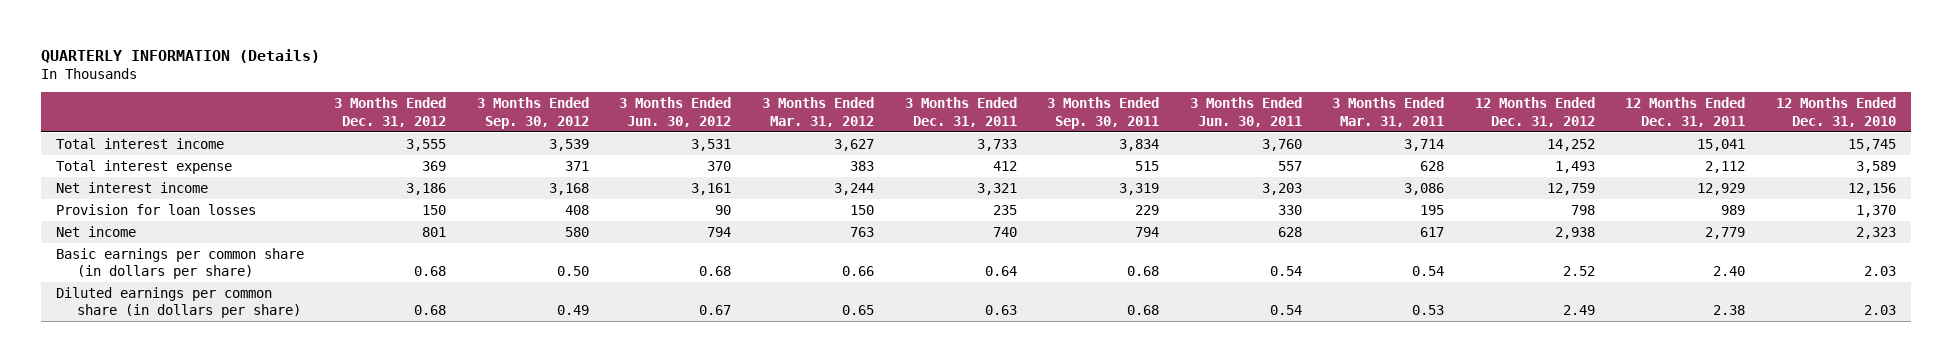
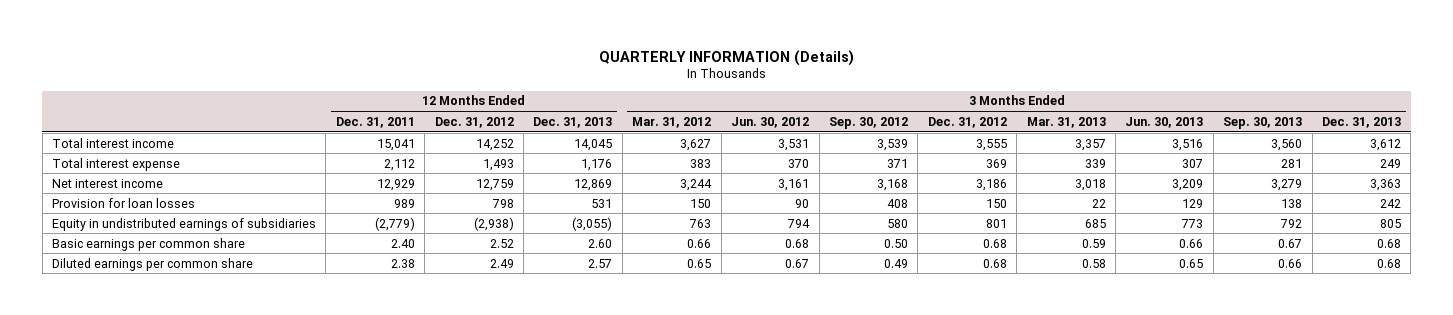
[904,97,1017,127] 3 Months Ended Dec. 31, 2011 -> none
[1047,97,1160,129] 3 Months Ended Sep. 30, 2011 -> none
[1189,97,1302,127] 3 Months Ended Jun. 30, 2011 -> none
[1332,97,1445,127] 3 Months Ended Mar. 31, 2011 -> none
[1775,97,1896,127] 12 Months Ended Dec. 31, 2010 -> none
none -> [533,116,613,128] Dec. 31, 2013
none -> [1026,116,1106,128] Mar. 31, 2013
none -> [1125,116,1204,128] Jun. 30, 2013
none -> [1223,116,1303,129] Sep. 30, 2013
none -> [1322,116,1402,128] Dec. 31, 2013
[55,225,136,237] Net income -> none
none -> [52,217,317,231] Equity in undistributed earnings of subsidiaries
[55,247,304,280] Basic earnings per common share (in dollars per share) -> [52,237,246,251] Basic earnings per common share
[55,286,301,319] Diluted earnings per common share (in dollars per share) -> [52,257,254,271] Diluted earnings per common share

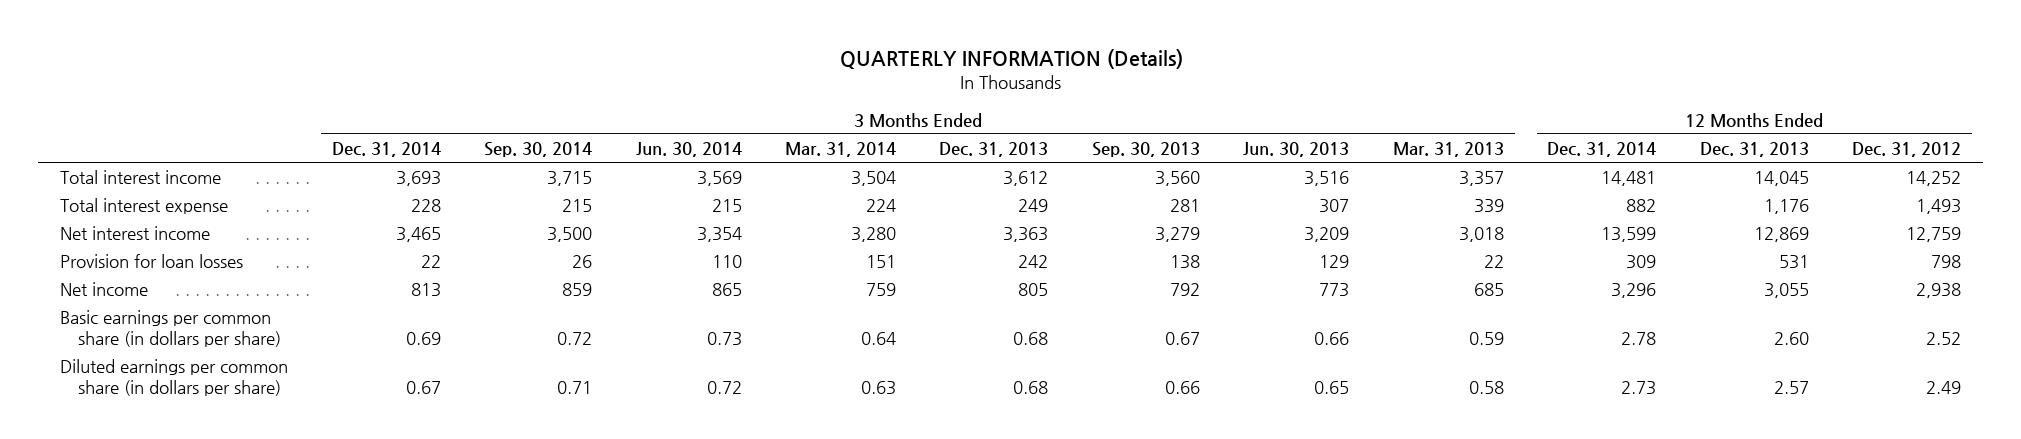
[335,116,415,128] Dec. 31, 2011 -> none
[632,116,712,128] Mar. 31, 2012 -> none
[731,116,810,128] Jun. 30, 2012 -> none
[828,116,908,129] Sep. 30, 2012 -> none
[927,116,1007,128] Dec. 31, 2012 -> none
none -> [331,141,441,157] Dec. 31, 2014
none -> [484,141,593,157] Sep. 30, 2014
none -> [635,141,742,157] Jun. 30, 2014
none -> [784,141,896,157] Mar. 31, 2014
none -> [1547,141,1657,157] Dec. 31, 2014
[52,217,317,231] Equity in undistributed earnings of subsidiaries -> none
none -> [60,282,149,297] Net income
[52,237,246,251] Basic earnings per common share -> [60,310,281,347] Basic earnings per common share (in dollars per share)
[52,257,254,271] Diluted earnings per common share -> [60,359,289,396] Diluted earnings per common share (in dollars per share)

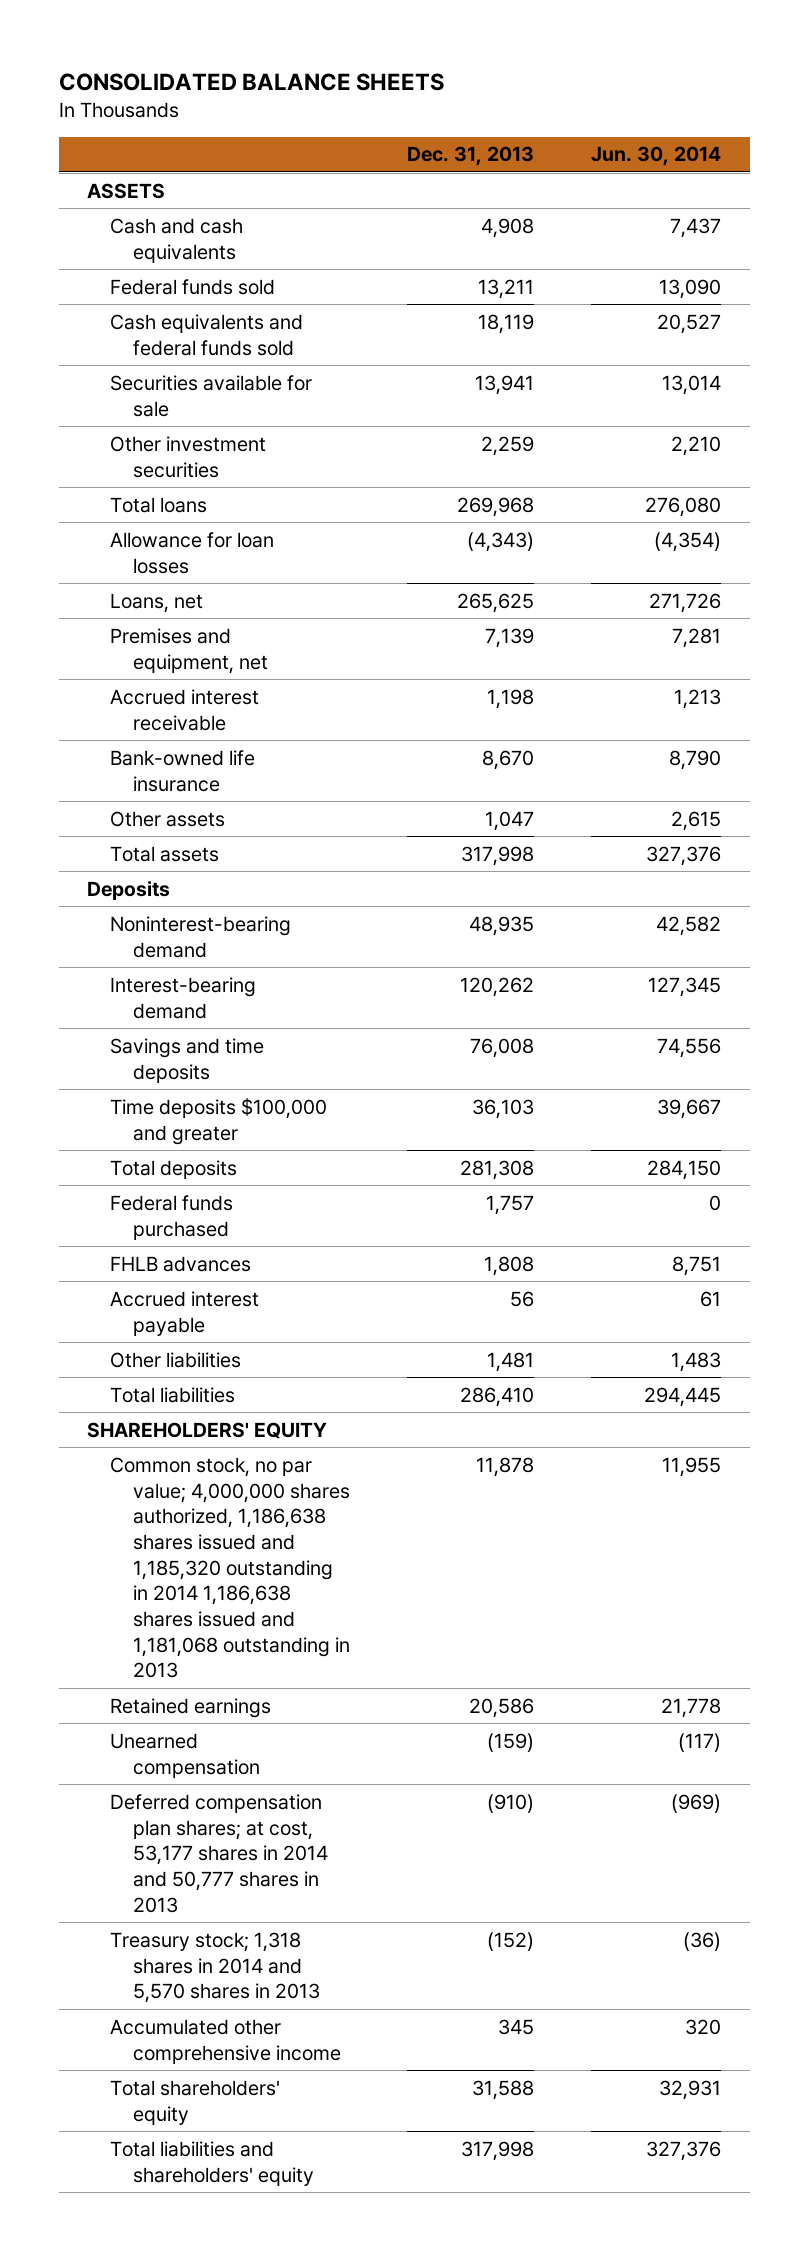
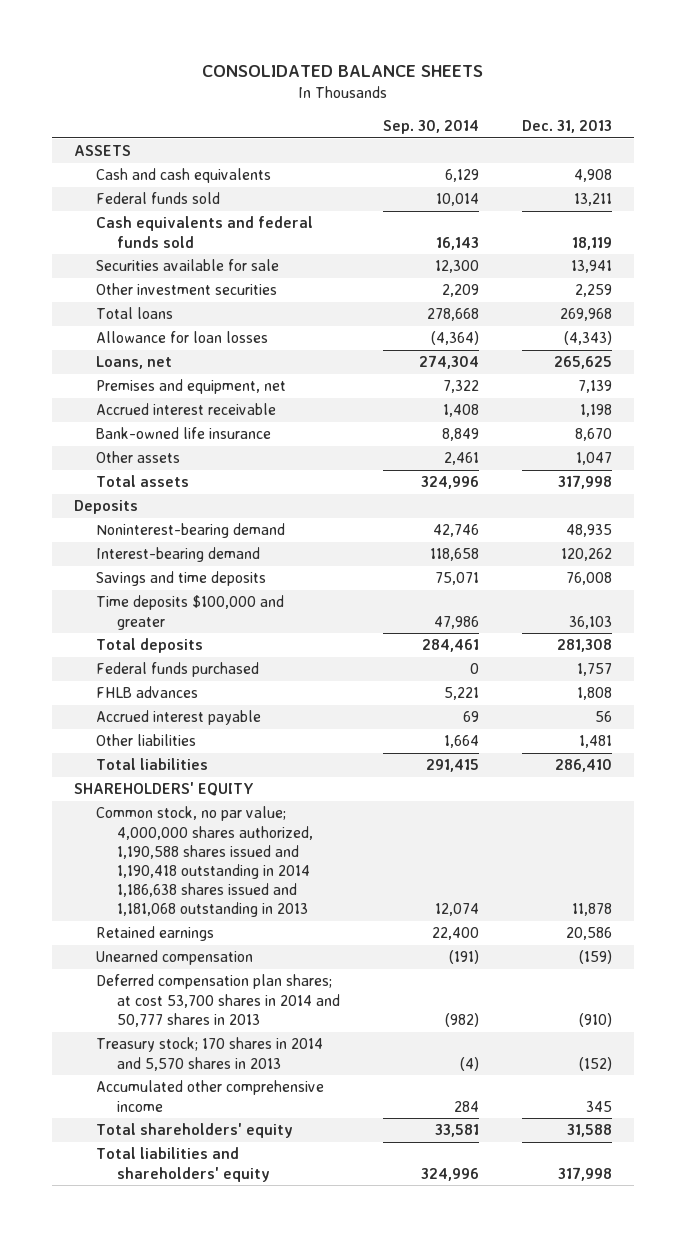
[591,146,722,167] Jun. 30, 2014 -> none
none -> [383,119,480,134] Sep. 30, 2014
[110,1456,350,1679] Common stock, no par value; 4,000,000 shares authorized, 1,186,638 shares issued and 1,185,320 outstanding in 2014 1,186,638 shares issued and 1,181,068 outstanding in 2013 -> [95,806,314,918] Common stock, no par value; 4,000,000 shares authorized, 1,190,588 shares issued and 1,190,418 outstanding in 2014 1,186,638 shares issued and 1,181,068 outstanding in 2013
[110,1793,328,1913] Deferred compensation plan shares; at cost, 53,177 shares in 2014 and 50,777 shares in 2013 -> [95,974,341,1027] Deferred compensation plan shares; at cost 53,700 shares in 2014 and 50,777 shares in 2013
[110,1931,320,2004] Treasury stock; 1,318 shares in 2014 and 5,570 shares in 2013 -> [95,1037,323,1071] Treasury stock; 170 shares in 2014 and 5,570 shares in 2013

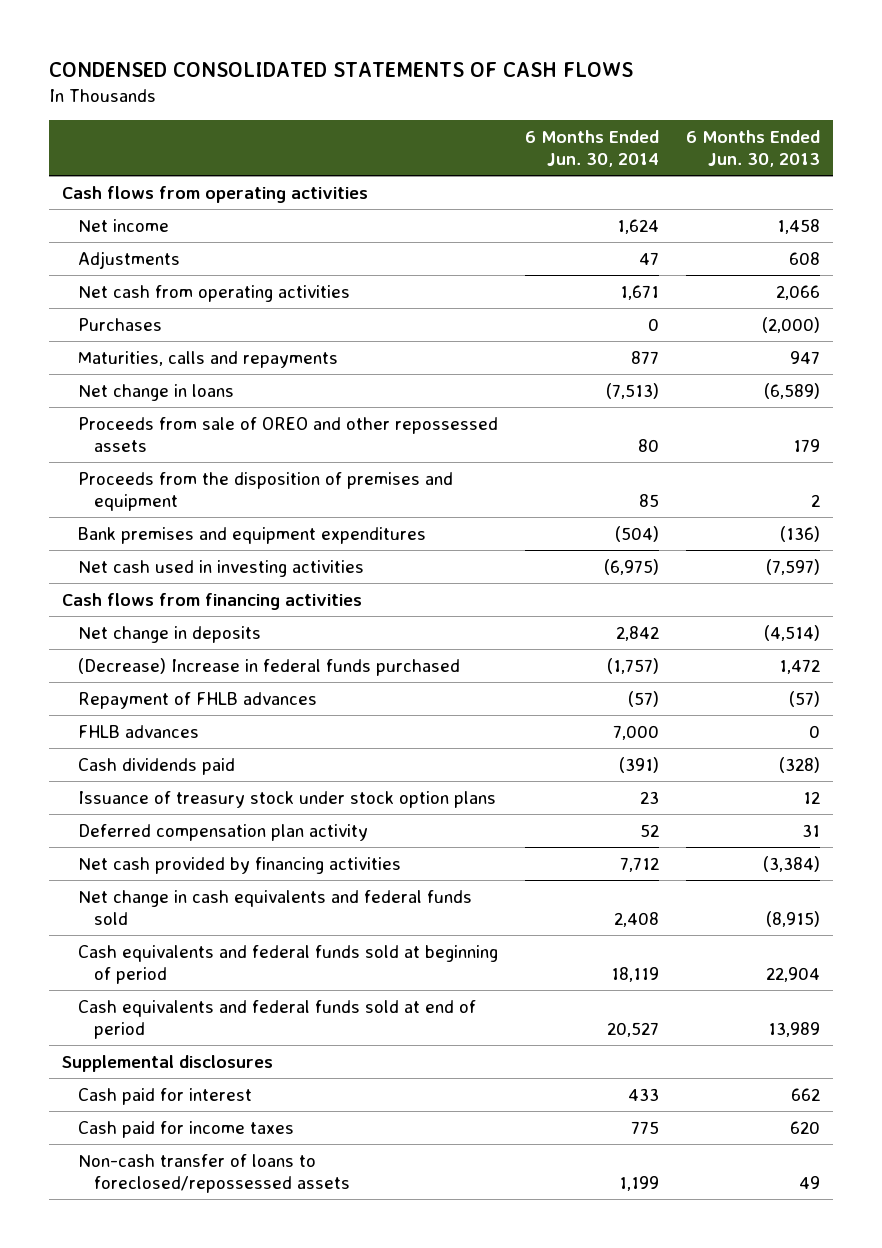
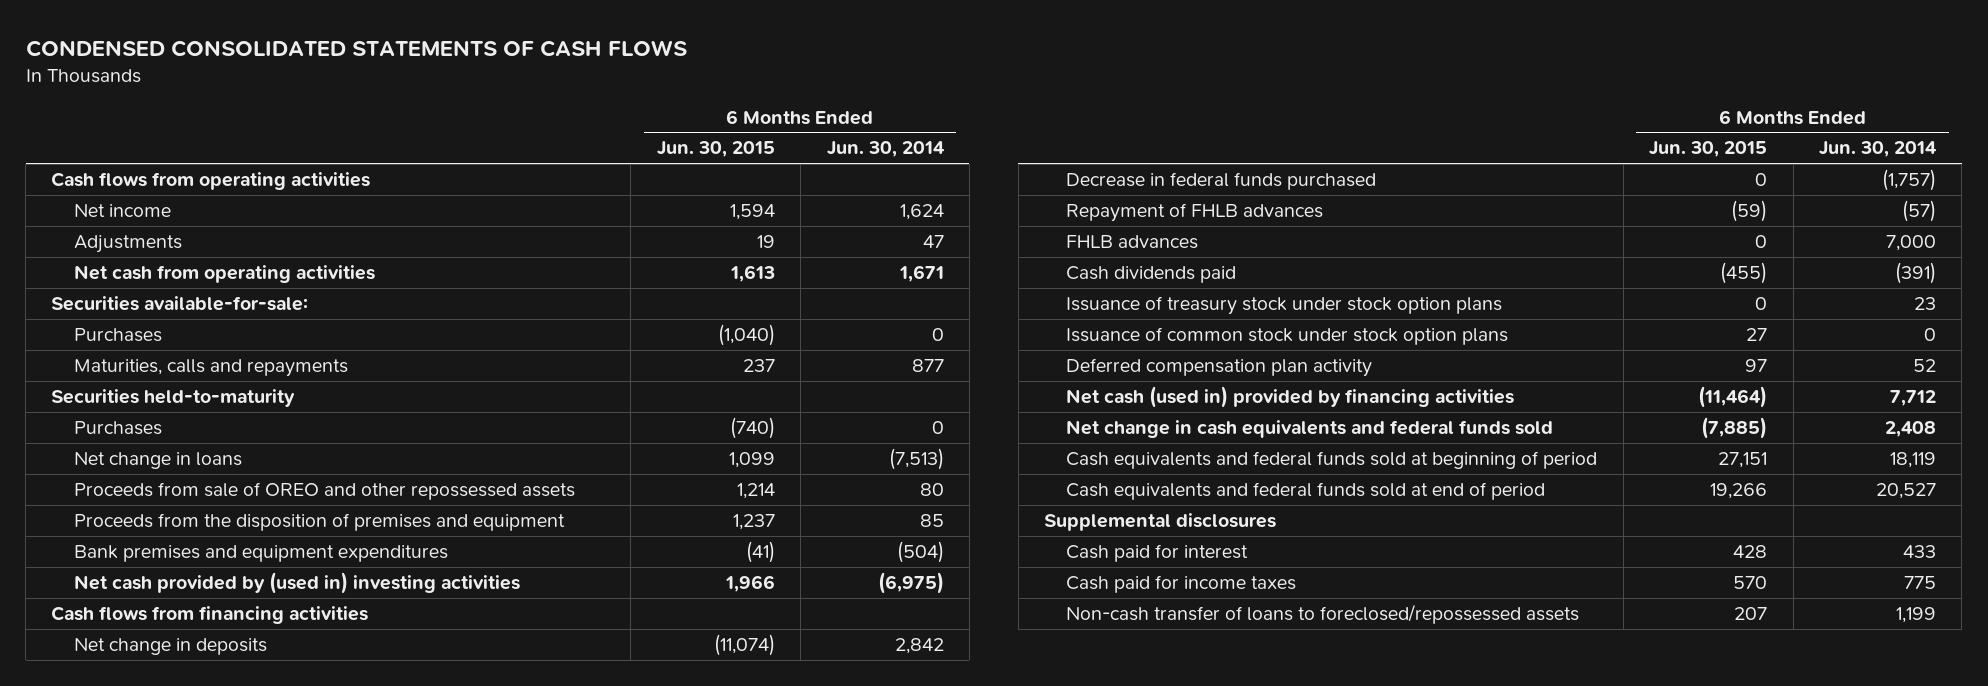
[685,129,820,168] 6 Months Ended Jun. 30, 2013 -> none
none -> [656,141,775,158] Jun. 30, 2015
none -> [51,296,309,312] Securities available-for-sale:
none -> [51,389,296,408] Securities held-to-maturity
none -> [73,421,162,436] Purchases
[77,559,364,577] Net cash used in investing activities -> [73,572,520,595] Net cash provided by (used in) investing activities
[77,657,460,676] (Decrease) Increase in federal funds purchased -> [1066,172,1377,191] Decrease in federal funds purchased
none -> [1066,327,1509,346] Issuance of common stock under stock option plans
[77,856,401,874] Net cash provided by financing activities -> [1066,386,1515,409] Net cash (used in) provided by financing activities

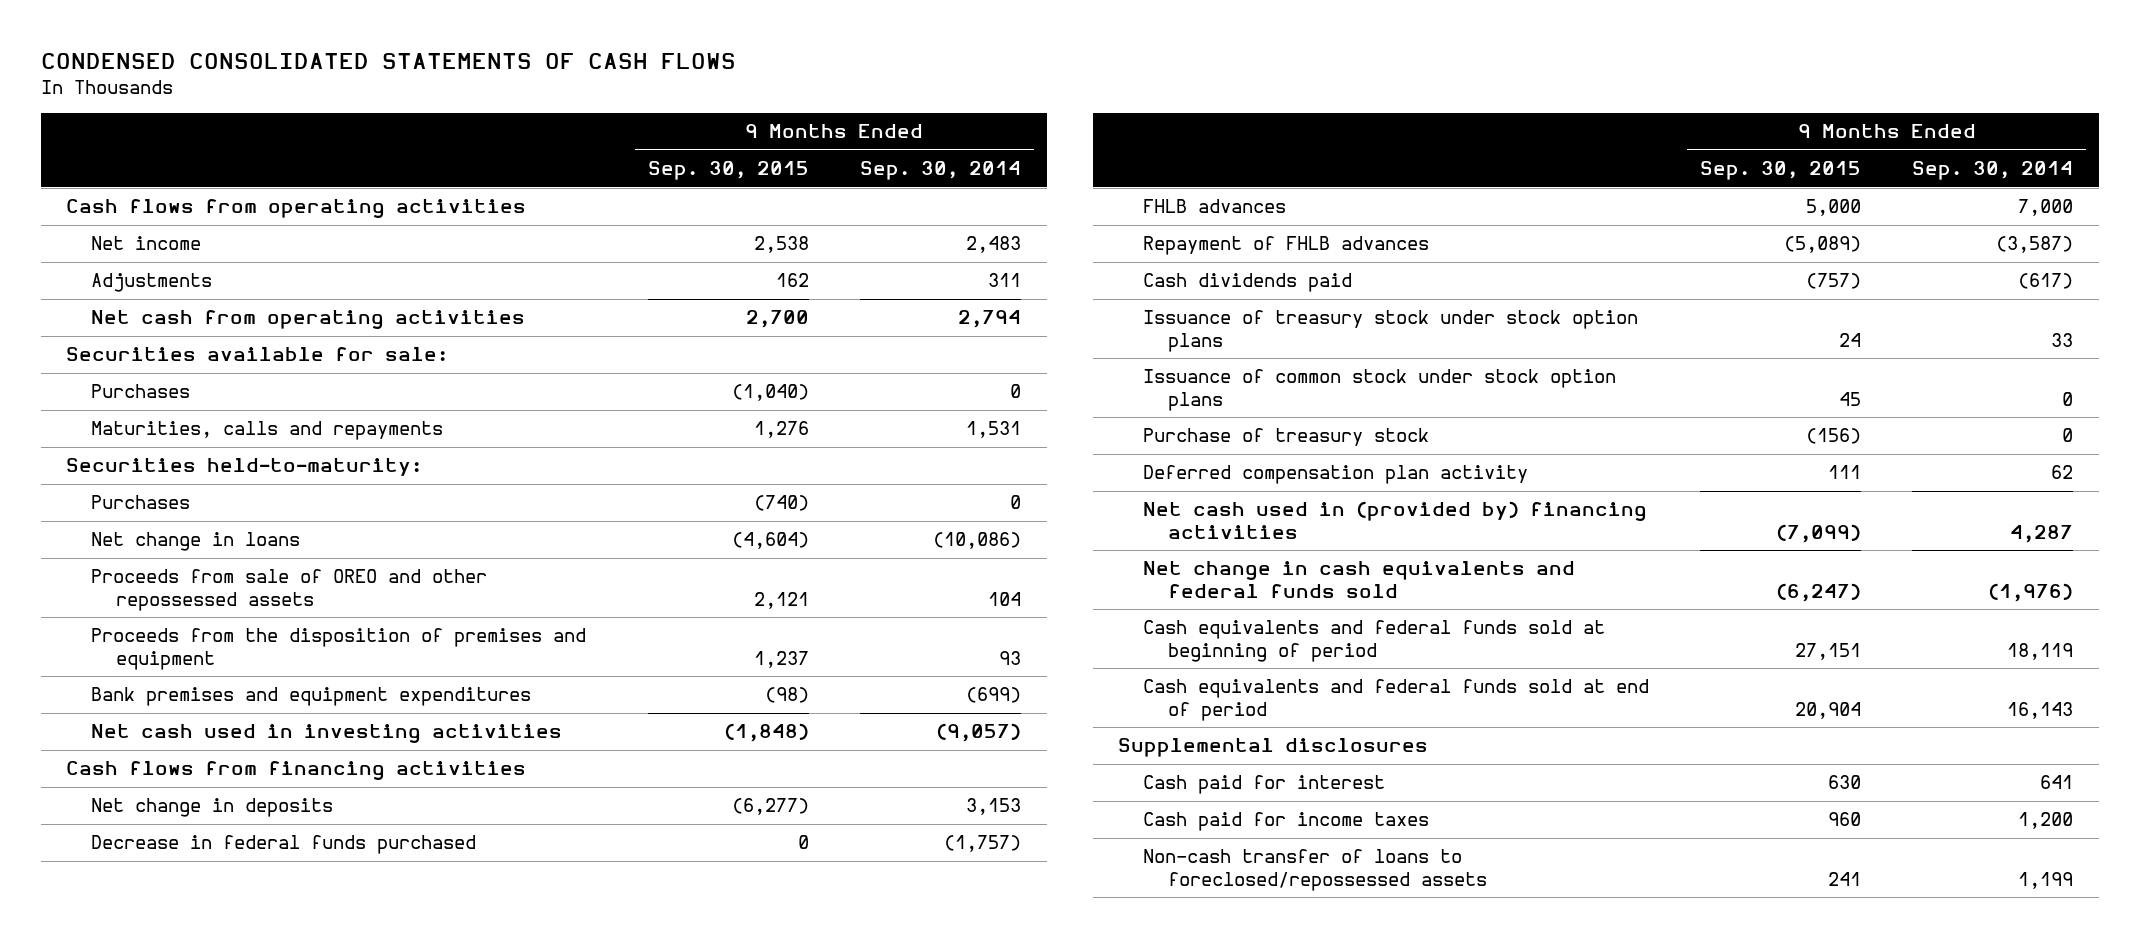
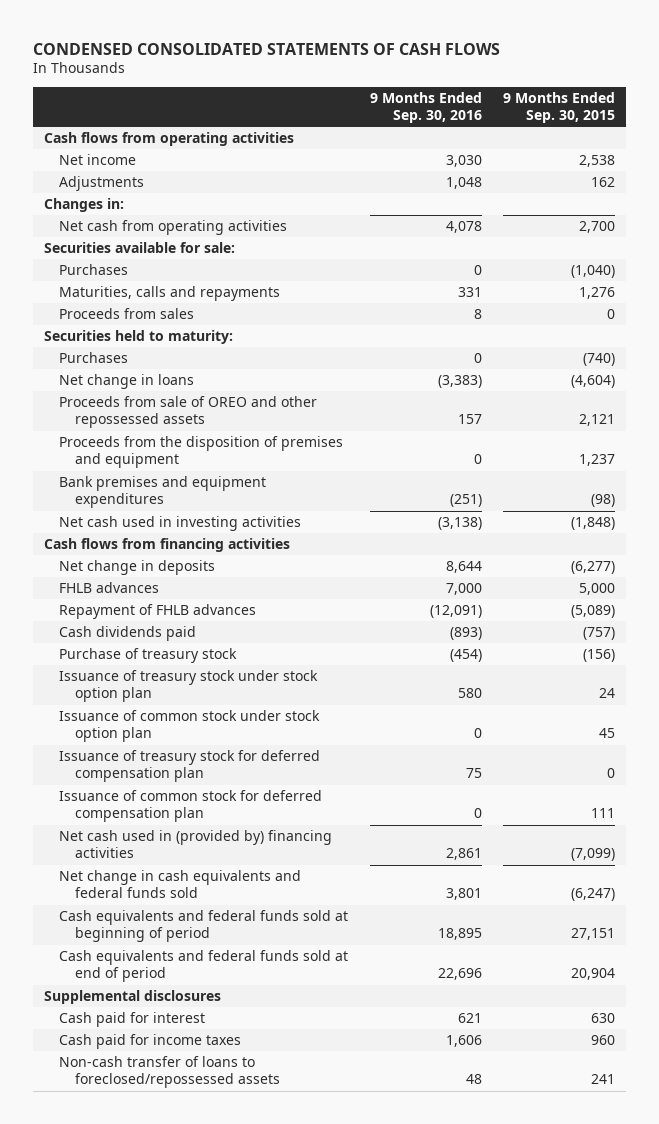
[859,161,1021,181] Sep. 30, 2014 -> none
none -> [369,92,482,124] 9 Months Ended Sep. 30, 2016
none -> [43,198,124,213] Changes in:
none -> [59,308,195,320] Proceeds from sales
[66,458,423,477] Securities held-to-maturity: -> [43,330,233,345] Securities held to maturity:
[90,835,476,855] Decrease in federal funds purchased -> none
[1143,310,1639,352] Issuance of treasury stock under stock option plans -> none
[1143,369,1617,411] Issuance of common stock under stock option plans -> none
none -> [59,670,319,703] Issuance of treasury stock under stock option plan
none -> [59,710,321,743] Issuance of common stock under stock option plan
[1143,465,1529,485] Deferred compensation plan activity -> [59,750,321,783] Issuance of treasury stock for deferred compensation plan
[1828,465,1862,480] 111 -> [607,768,616,779] 0
none -> [59,790,323,823] Issuance of common stock for deferred compensation plan

